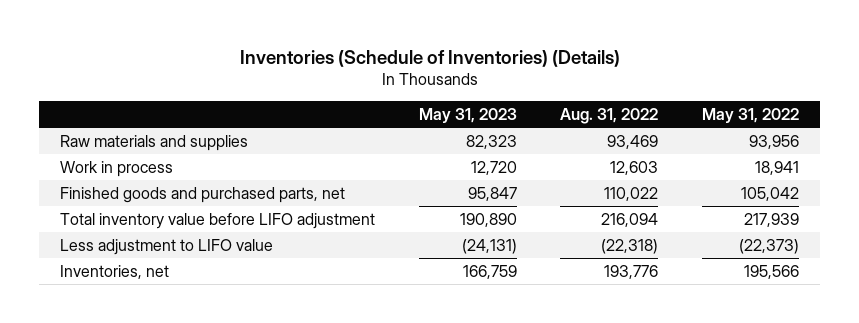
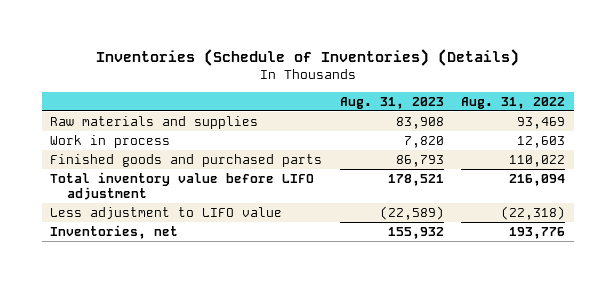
[418,108,517,124] May 31, 2023 -> none
[701,108,799,124] May 31, 2022 -> none
none -> [339,96,444,109] Aug. 31, 2023
[60,186,346,203] Finished goods and purchased parts, net -> [50,153,323,167] Finished goods and purchased parts

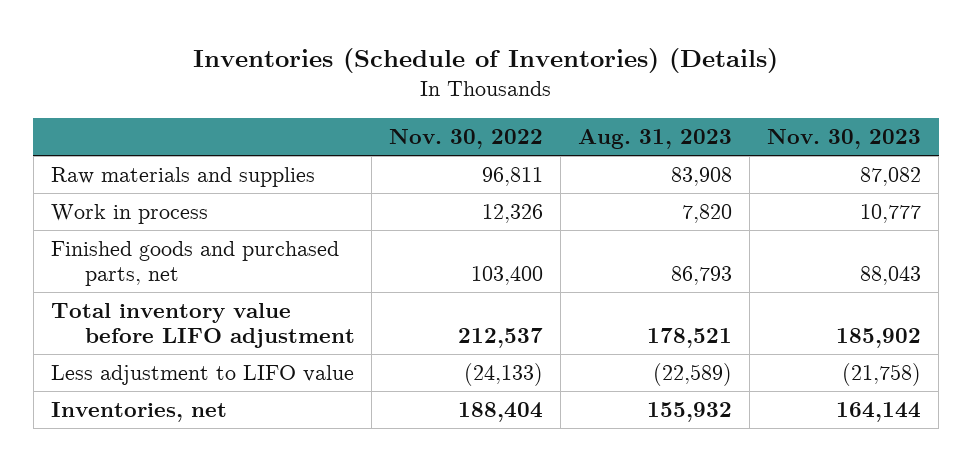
[460,96,565,109] Aug. 31, 2022 -> none
none -> [389,129,544,150] Nov. 30, 2022
none -> [767,129,922,150] Nov. 30, 2023
[50,153,323,167] Finished goods and purchased parts -> [50,240,339,287] Finished goods and purchased parts, net

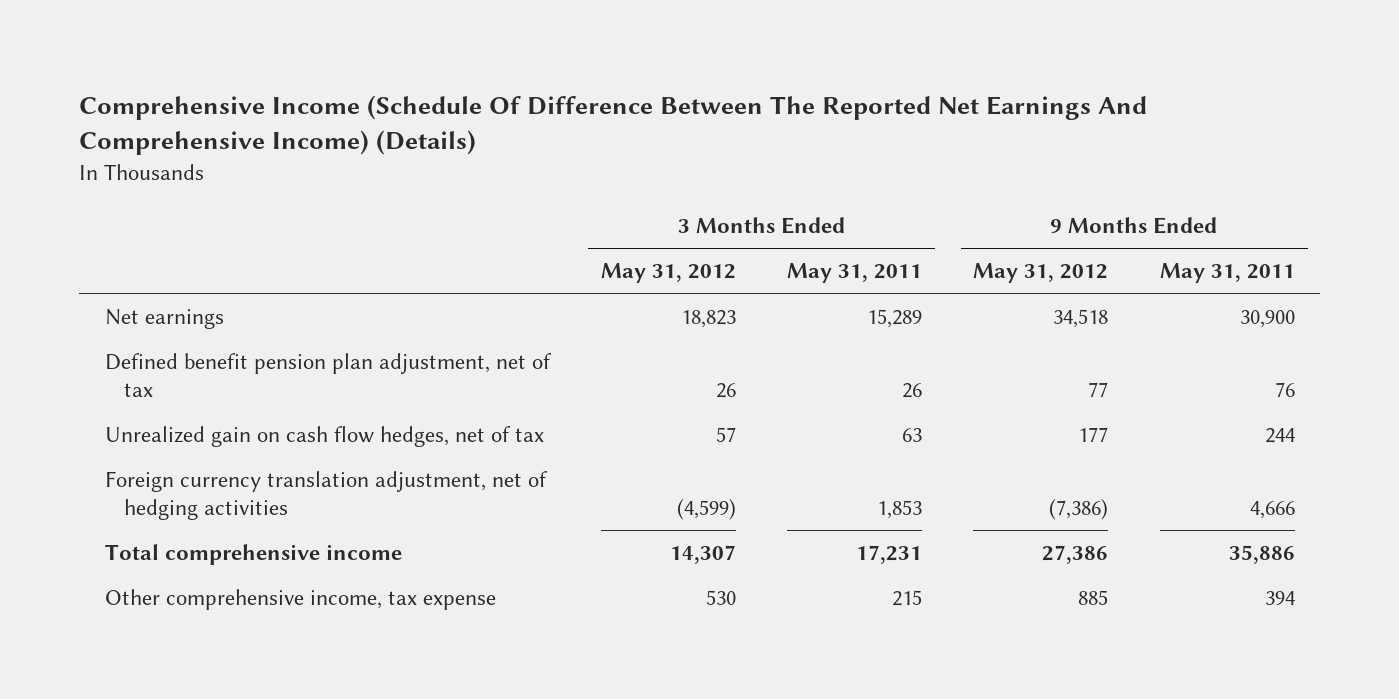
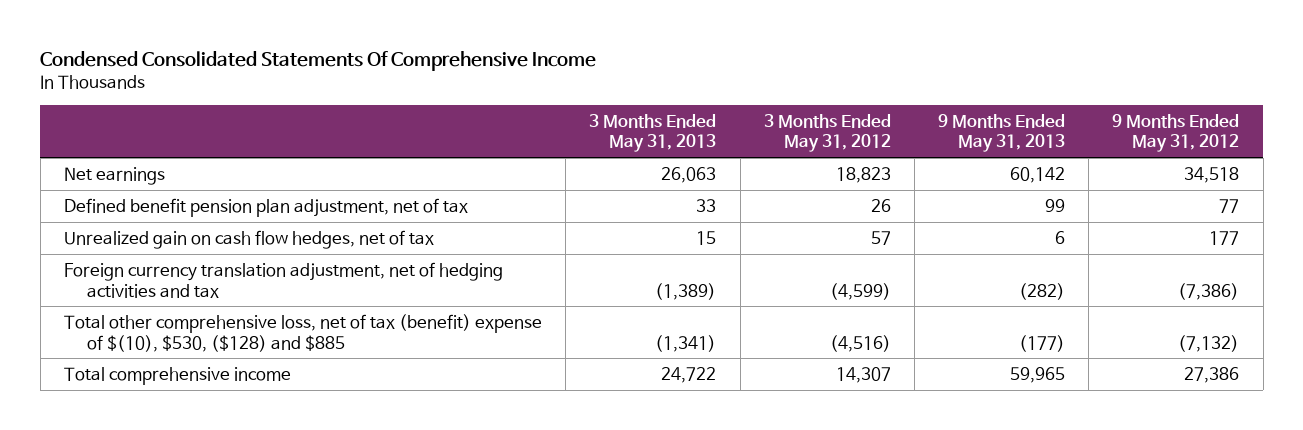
[78,95,1147,156] Comprehensive Income (Schedule Of Difference Between The Reported Net Earnings And Comprehensive Income) (Details) -> [40,51,597,72] Condensed Consolidated Statements Of Comprehensive Income
[787,263,923,284] May 31, 2011 -> none
[1159,263,1295,284] May 31, 2011 -> none
none -> [589,113,717,153] 3 Months Ended May 31, 2013
none -> [938,113,1066,153] 9 Months Ended May 31, 2013
[104,471,548,520] Foreign currency translation adjustment, net of hedging activities -> [63,261,503,298] Foreign currency translation adjustment, net of hedging activities and tax
none -> [63,313,542,352] Total other comprehensive loss, net of tax (benefit) expense of $(10), $530, ($128) and $885
[104,589,496,611] Other comprehensive income, tax expense -> none

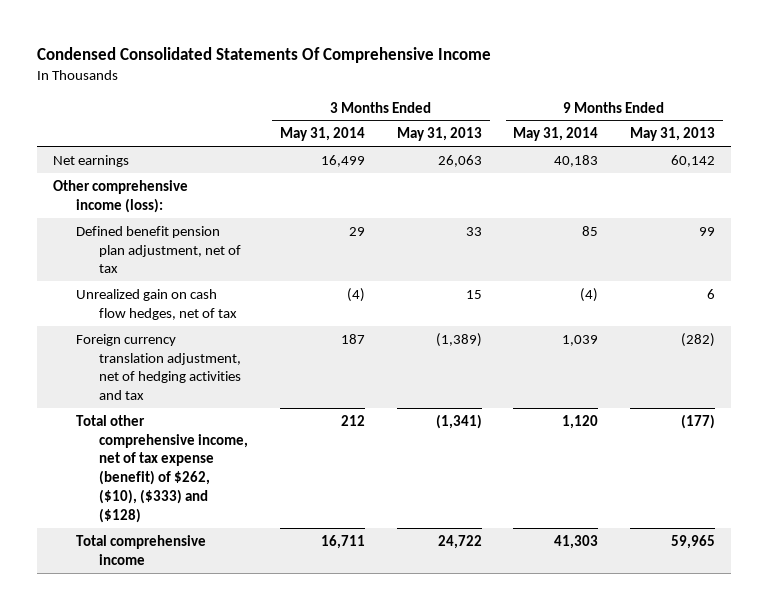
[763,113,891,153] 3 Months Ended May 31, 2012 -> none
[1112,113,1240,153] 9 Months Ended May 31, 2012 -> none
none -> [279,127,365,142] May 31, 2014
none -> [513,127,599,142] May 31, 2014
none -> [53,179,189,213] Other comprehensive income (loss):
[63,313,542,352] Total other comprehensive loss, net of tax (benefit) expense of $(10), $530, ($128) and $885 -> [76,414,249,524] Total other comprehensive income, net of tax expense (benefit) of $262, ($10), ($333) and ($128)

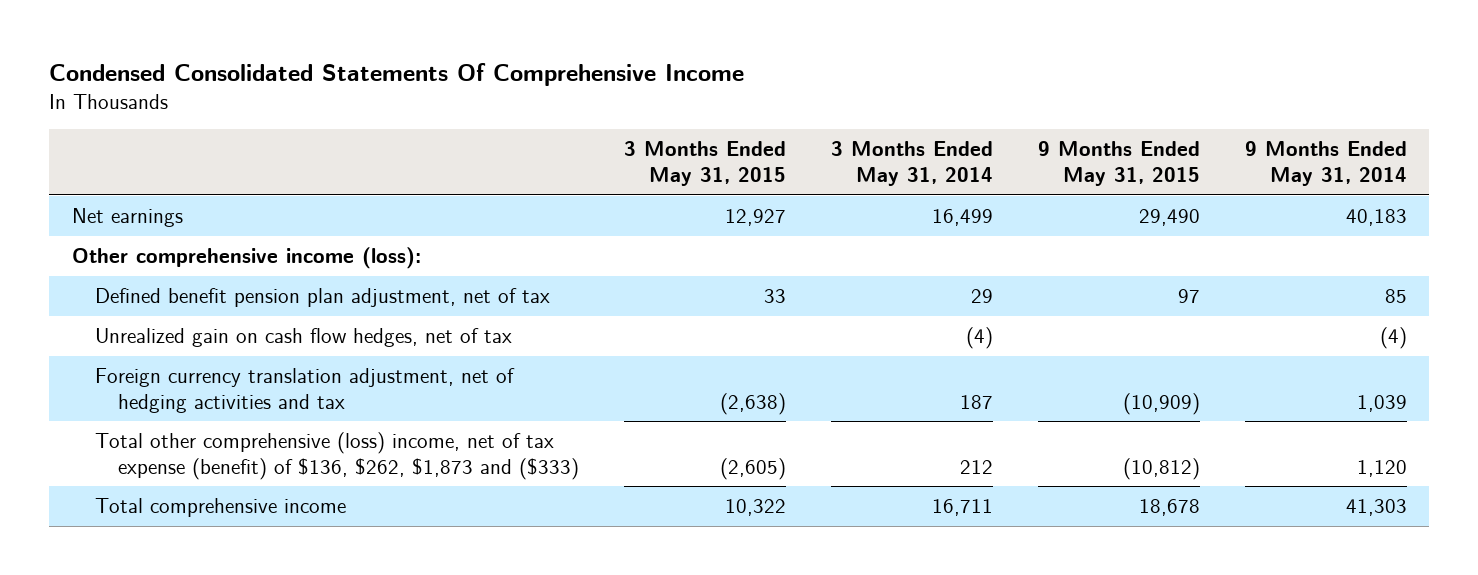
[396,127,482,142] May 31, 2013 -> none
[630,127,716,142] May 31, 2013 -> none
none -> [624,141,787,186] 3 Months Ended May 31, 2015
none -> [1037,141,1200,186] 9 Months Ended May 31, 2015
[76,414,249,524] Total other comprehensive income, net of tax expense (benefit) of $262, ($10), ($333) and ($128) -> [94,432,580,480] Total other comprehensive (loss) income, net of tax expense (benefit) of $136, $262, $1,873 and ($333)

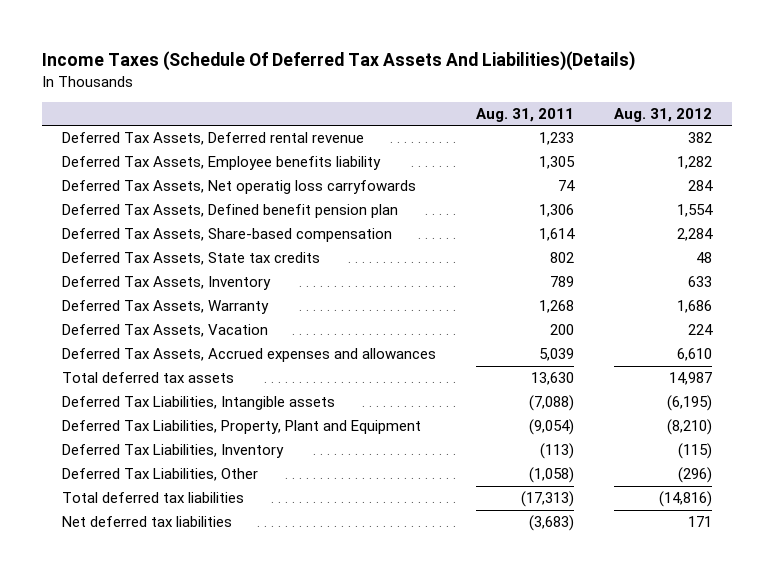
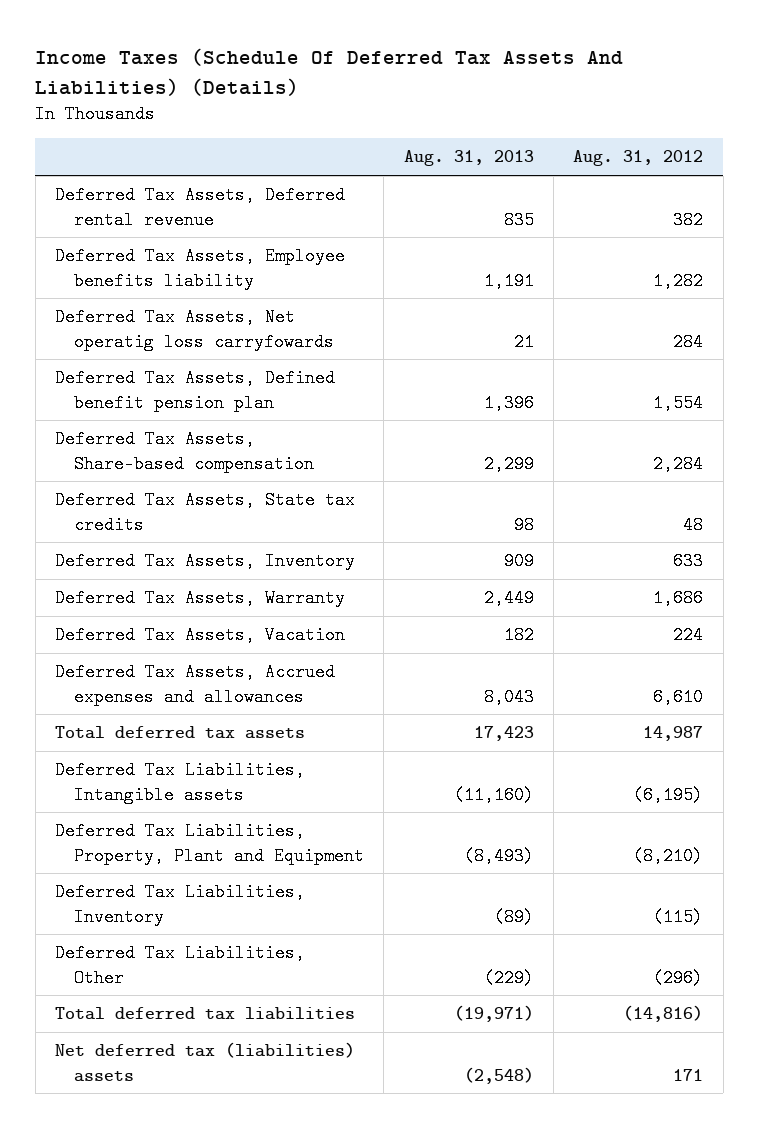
[42,51,636,72] Income Taxes (Schedule Of Deferred Tax Assets And Liabilities)(Details) -> [35,48,624,96] Income Taxes (Schedule Of Deferred Tax Assets And Liabilities) (Details)
[476,108,575,123] Aug. 31, 2011 -> none
none -> [403,150,534,167] Aug. 31, 2013
[62,516,233,528] Net deferred tax liabilities -> [55,1042,356,1082] Net deferred tax (liabilities) assets

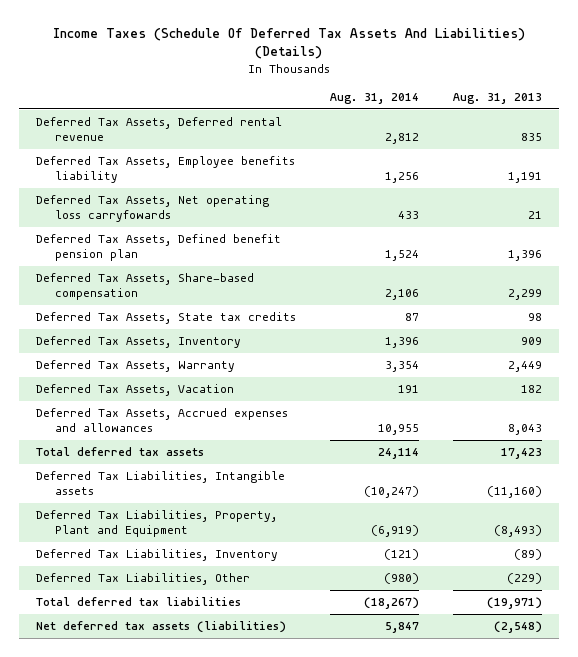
[573,150,704,167] Aug. 31, 2012 -> none
none -> [330,92,420,104] Aug. 31, 2014
[55,308,334,351] Deferred Tax Assets, Net operatig loss carryfowards -> [36,195,270,223] Deferred Tax Assets, Net operating loss carryfowards
[55,1042,356,1082] Net deferred tax (liabilities) assets -> [36,621,287,634] Net deferred tax assets (liabilities)

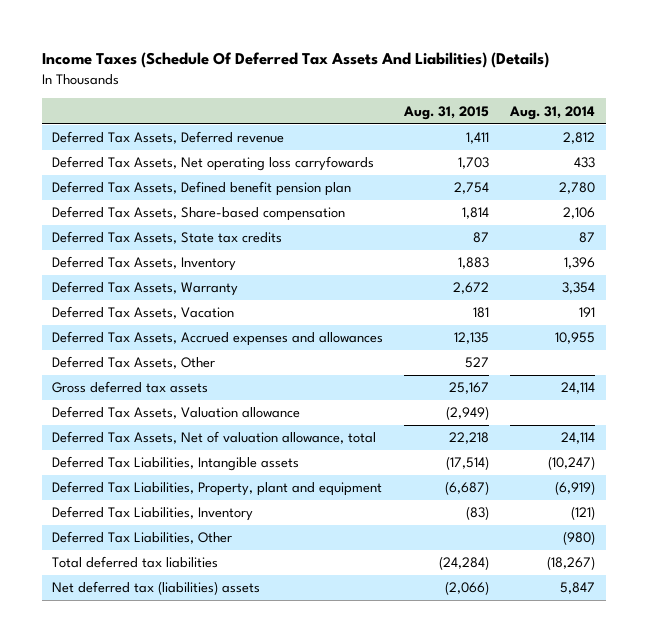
[452,92,542,104] Aug. 31, 2013 -> none
none -> [403,105,490,120] Aug. 31, 2015
[36,156,296,184] Deferred Tax Assets, Employee benefits liability -> none
[36,117,283,142] Deferred Tax Assets, Deferred rental revenue -> [52,131,285,145] Deferred Tax Assets, Deferred revenue
[385,250,420,262] 1,524 -> [559,182,596,195] 2,780
none -> [52,356,216,370] Deferred Tax Assets, Other
[36,447,205,457] Total deferred tax assets -> [52,381,209,394] Gross deferred tax assets
none -> [52,406,301,420] Deferred Tax Assets, Valuation allowance
none -> [52,431,377,445] Deferred Tax Assets, Net of valuation allowance, total
[36,510,278,538] Deferred Tax Liabilities, Property, Plant and Equipment -> [52,481,383,497] Deferred Tax Liabilities, Property, plant and equipment
[36,621,287,634] Net deferred tax assets (liabilities) -> [52,581,261,596] Net deferred tax (liabilities) assets

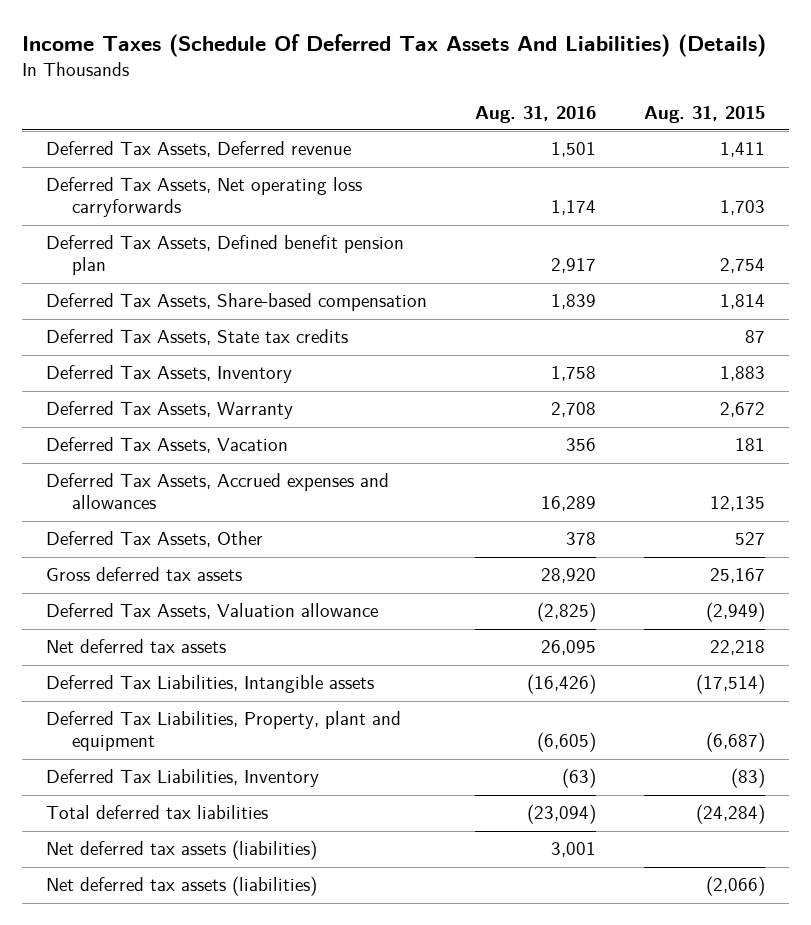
[509,105,596,120] Aug. 31, 2014 -> none
none -> [475,105,597,123] Aug. 31, 2016
[52,156,375,172] Deferred Tax Assets, Net operating loss carryfowards -> [45,177,362,218] Deferred Tax Assets, Net operating loss carryforwards
[52,431,377,445] Deferred Tax Assets, Net of valuation allowance, total -> [45,639,226,654] Net deferred tax assets
[52,531,233,545] Deferred Tax Liabilities, Other -> none
none -> [45,840,317,861] Net deferred tax assets (liabilities)
[52,581,261,596] Net deferred tax (liabilities) assets -> [45,876,317,897] Net deferred tax assets (liabilities)

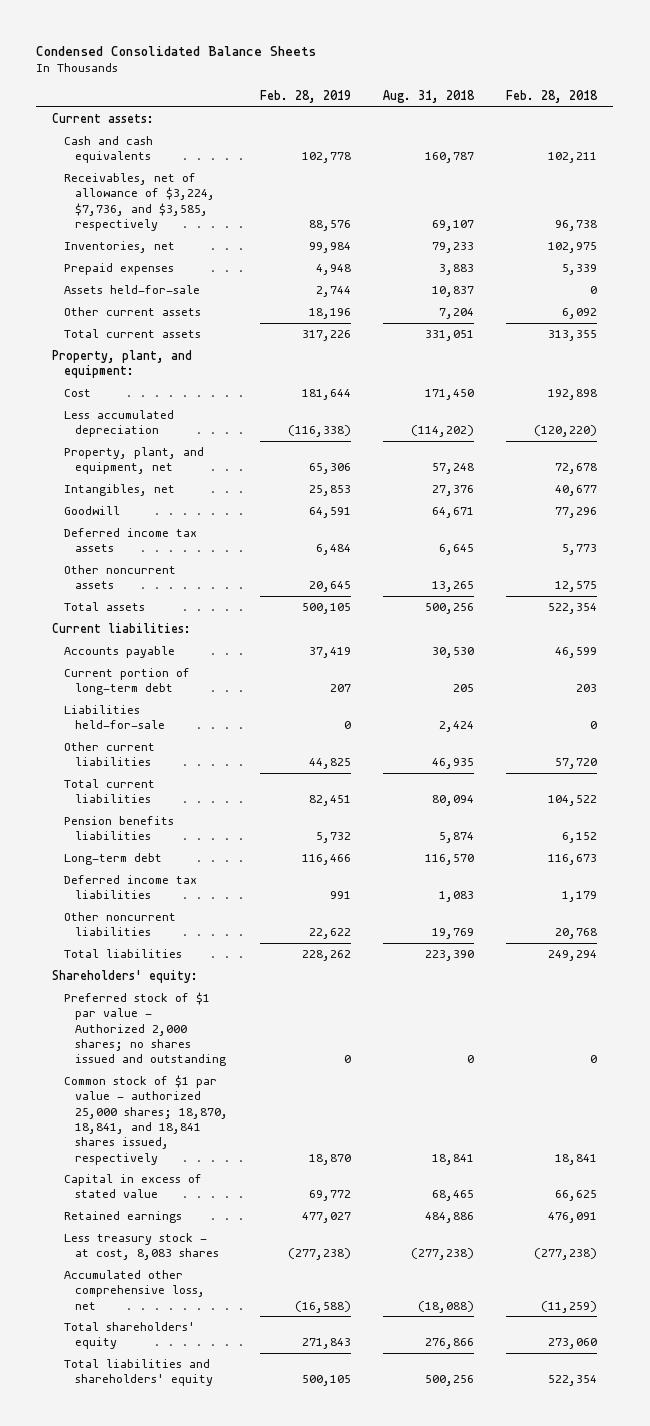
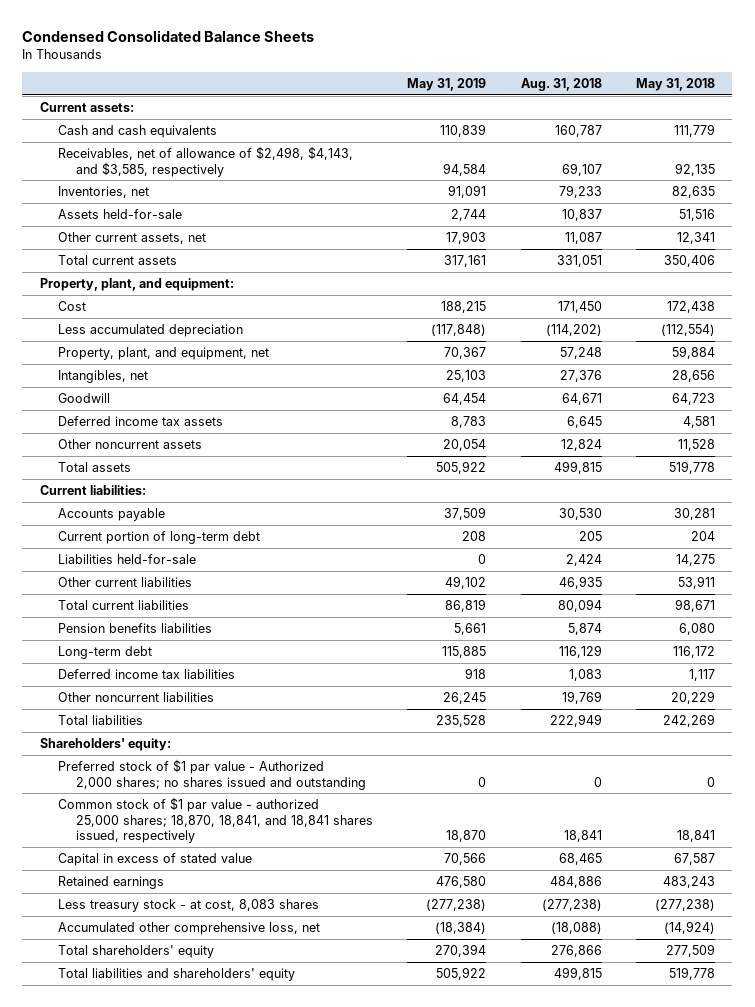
[259,89,351,103] Feb. 28, 2019 -> none
[506,89,599,103] Feb. 28, 2018 -> none
none -> [407,77,487,91] May 31, 2019
none -> [636,77,716,91] May 31, 2018
[63,173,215,232] Receivables, net of allowance of $3,224, $7,736, and $3,585, respectively -> [57,146,353,177] Receivables, net of allowance of $2,498, $4,143, and $3,585, respectively
[63,263,174,276] Prepaid expenses -> none
[63,307,201,317] Other current assets -> [57,232,206,245] Other current assets, net
[438,308,474,320] 7,204 -> [564,232,602,245] 11,087
[431,581,474,593] 13,265 -> [560,439,602,452] 12,824
[424,603,474,615] 500,256 -> [553,461,602,475] 499,815
[424,854,474,866] 116,570 -> [558,645,602,659] 116,129
[424,950,474,962] 223,390 -> [549,714,602,728] 222,949
[424,1375,474,1387] 500,256 -> [553,967,602,981] 499,815

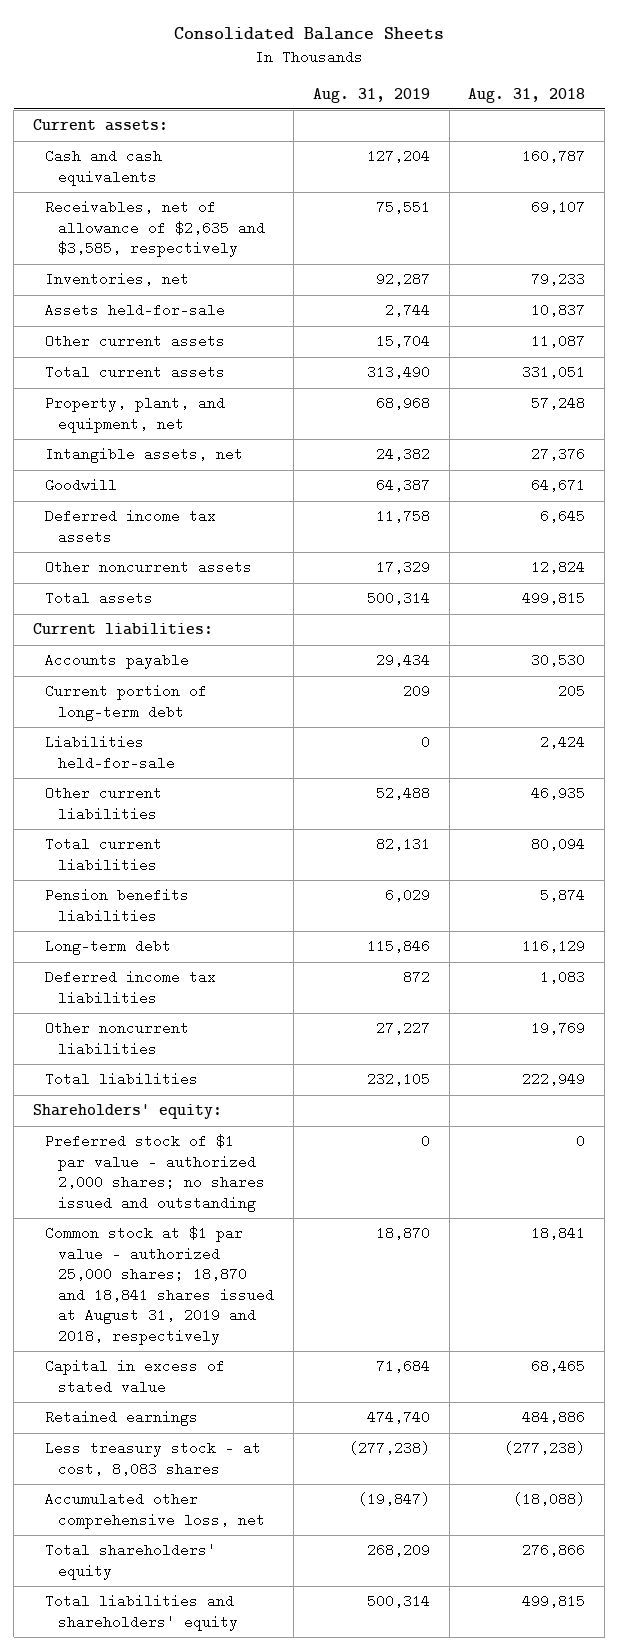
[22,30,315,43] Condensed Consolidated Balance Sheets -> [174,27,445,41] Consolidated Balance Sheets
[407,77,487,91] May 31, 2019 -> none
[636,77,716,91] May 31, 2018 -> none
none -> [312,87,430,103] Aug. 31, 2019
[57,146,353,177] Receivables, net of allowance of $2,498, $4,143, and $3,585, respectively -> [45,200,265,258] Receivables, net of allowance of $2,635 and $3,585, respectively
[57,232,206,245] Other current assets, net -> [45,334,226,349] Other current assets
[39,278,234,292] Property, plant, and equipment: -> none
[57,301,86,312] Cost -> none
[57,324,243,338] Less accumulated depreciation -> none
[57,370,148,384] Intangibles, net -> [45,447,244,464] Intangible assets, net
[57,759,366,790] Preferred stock of $1 par value - Authorized 2,000 shares; no shares issued and outstanding -> [45,1134,265,1212] Preferred stock of $1 par value - authorized 2,000 shares; no shares issued and outstanding
[57,797,373,843] Common stock of $1 par value - authorized 25,000 shares; 18,870, 18,841, and 18,841 shares issued, respectively -> [45,1226,274,1345] Common stock at $1 par value - authorized 25,000 shares; 18,870 and 18,841 shares issued at August 31, 2019 and 2018, respectively

